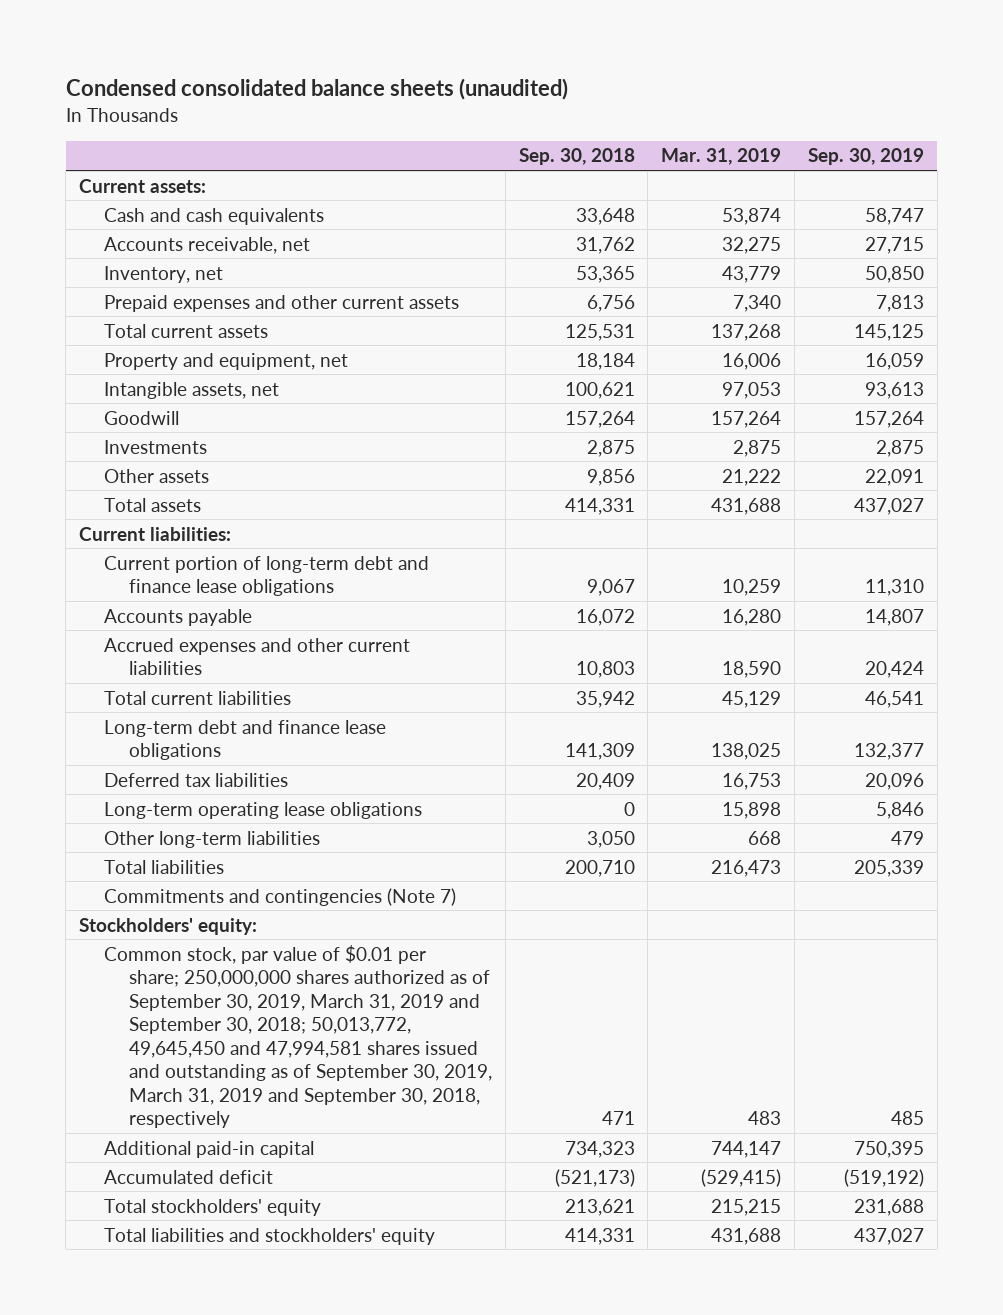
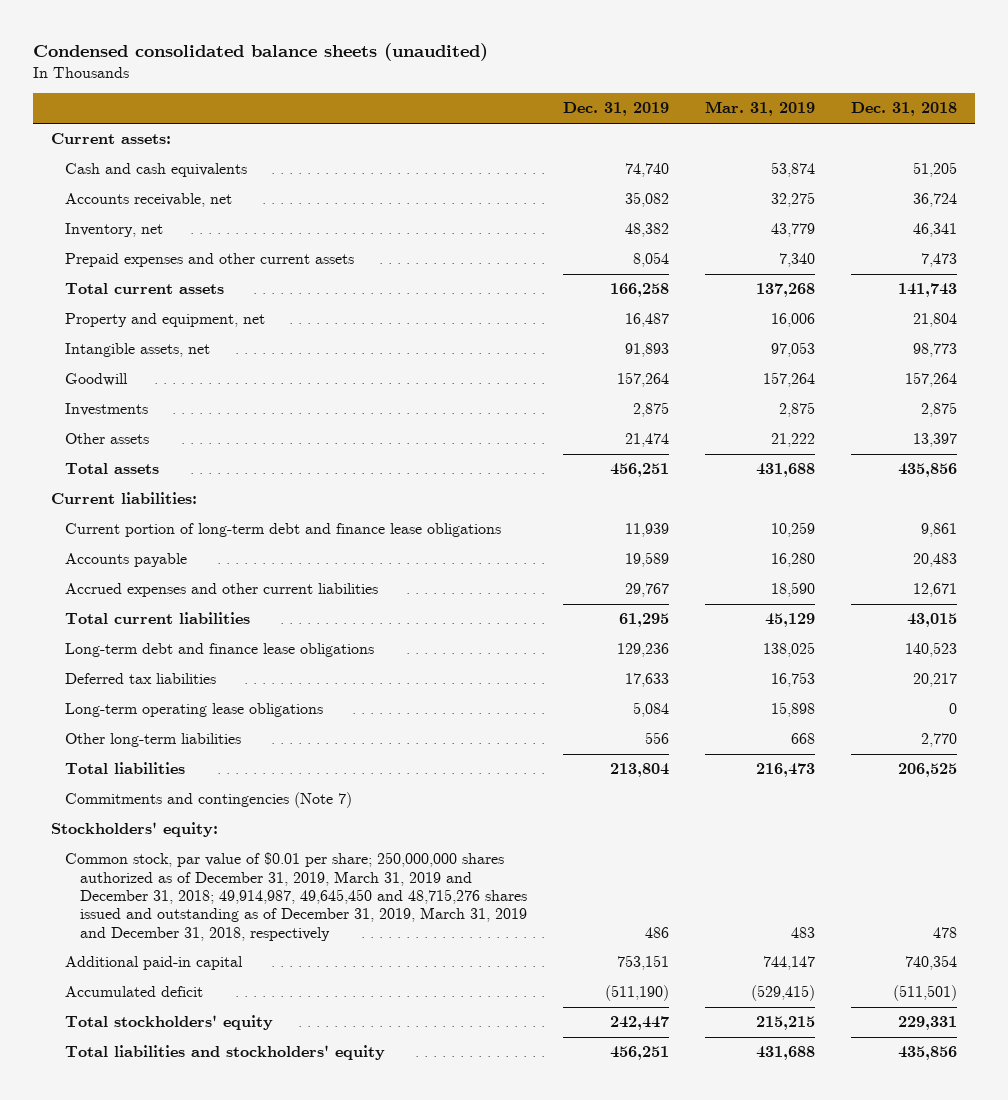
[518,148,635,166] Sep. 30, 2018 -> none
[808,148,925,166] Sep. 30, 2019 -> none
none -> [562,102,669,117] Dec. 31, 2019
none -> [850,102,957,117] Dec. 31, 2018
[104,944,492,1129] Common stock, par value of $0.01 per share; 250,000,000 shares authorized as of September 30, 2019, March 31, 2019 and September 30, 2018; 50,013,772, 49,645,450 and 47,994,581 shares issued and outstanding as of September 30, 2019, March 31, 2019 and September 30, 2018, respectively -> [65,852,527,941] Common stock, par value of $0.01 per share; 250,000,000 shares authorized as of December 31, 2019, March 31, 2019 and December 31, 2018; 49,914,987, 49,645,450 and 48,715,276 shares issued and outstanding as of December 31, 2019, March 31, 2019 and December 31, 2018, respectively

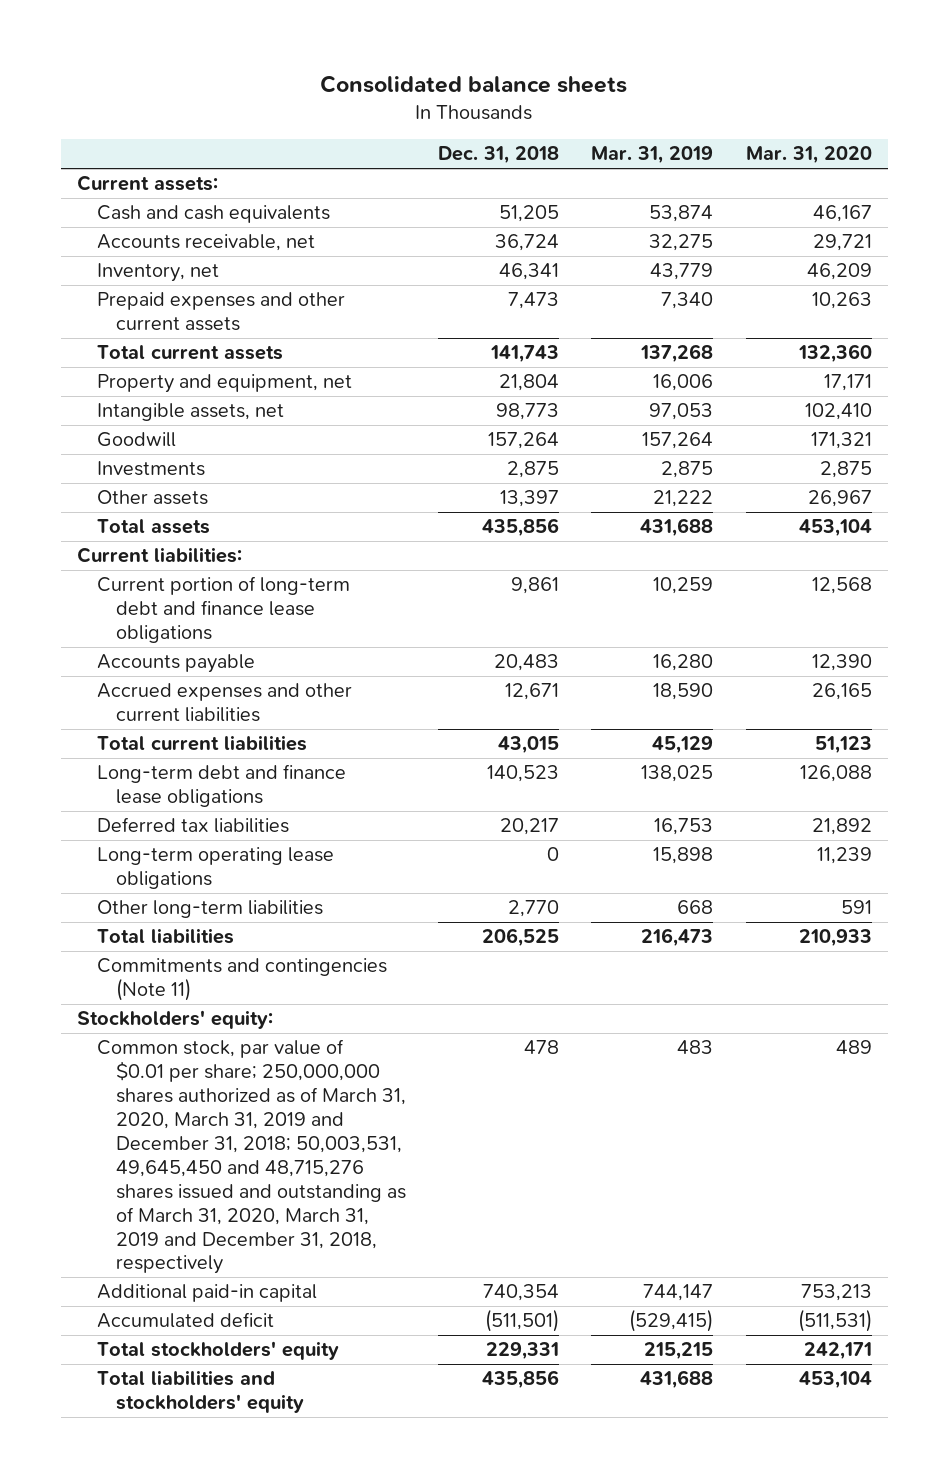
[32,42,488,61] Condensed consolidated balance sheets (unaudited) -> [320,74,628,93] Consolidated balance sheets
[562,102,669,117] Dec. 31, 2019 -> none
none -> [745,146,872,165] Mar. 31, 2020
[65,792,353,809] Commitments and contingencies (Note 7) -> [96,958,387,1002] Commitments and contingencies (Note 11)
[65,852,527,941] Common stock, par value of $0.01 per share; 250,000,000 shares authorized as of December 31, 2019, March 31, 2019 and December 31, 2018; 49,914,987, 49,645,450 and 48,715,276 shares issued and outstanding as of December 31, 2019, March 31, 2019 and December 31, 2018, respectively -> [96,1039,407,1275] Common stock, par value of $0.01 per share; 250,000,000 shares authorized as of March 31, 2020, March 31, 2019 and December 31, 2018; 50,003,531, 49,645,450 and 48,715,276 shares issued and outstanding as of March 31, 2020, March 31, 2019 and December 31, 2018, respectively

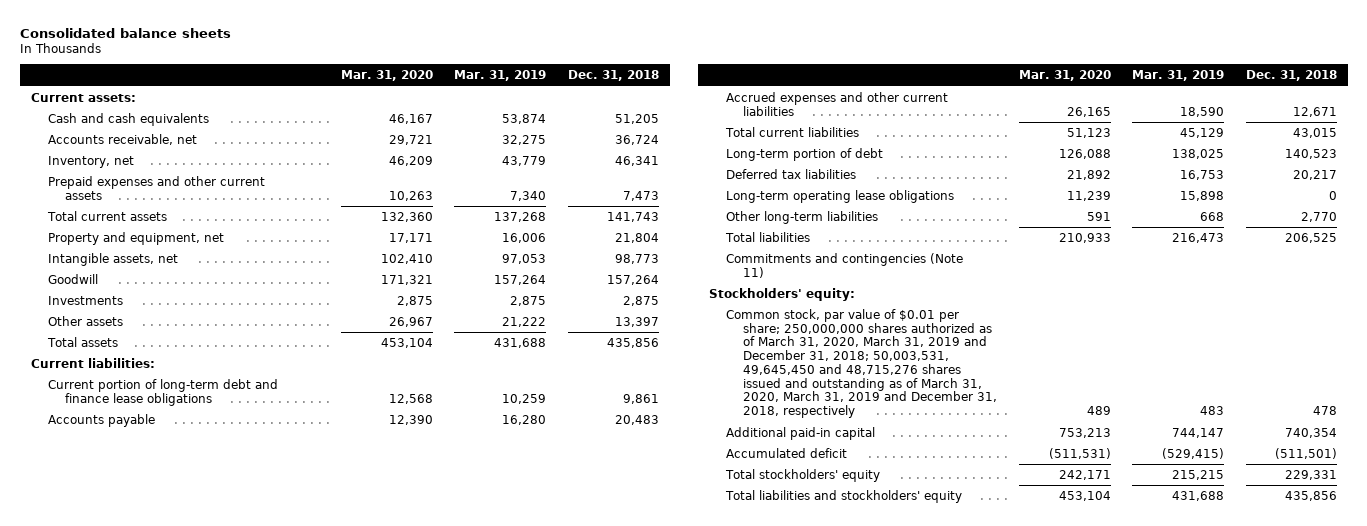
[96,764,346,808] Long-term debt and finance lease obligations -> [725,147,883,161] Long-term portion of debt

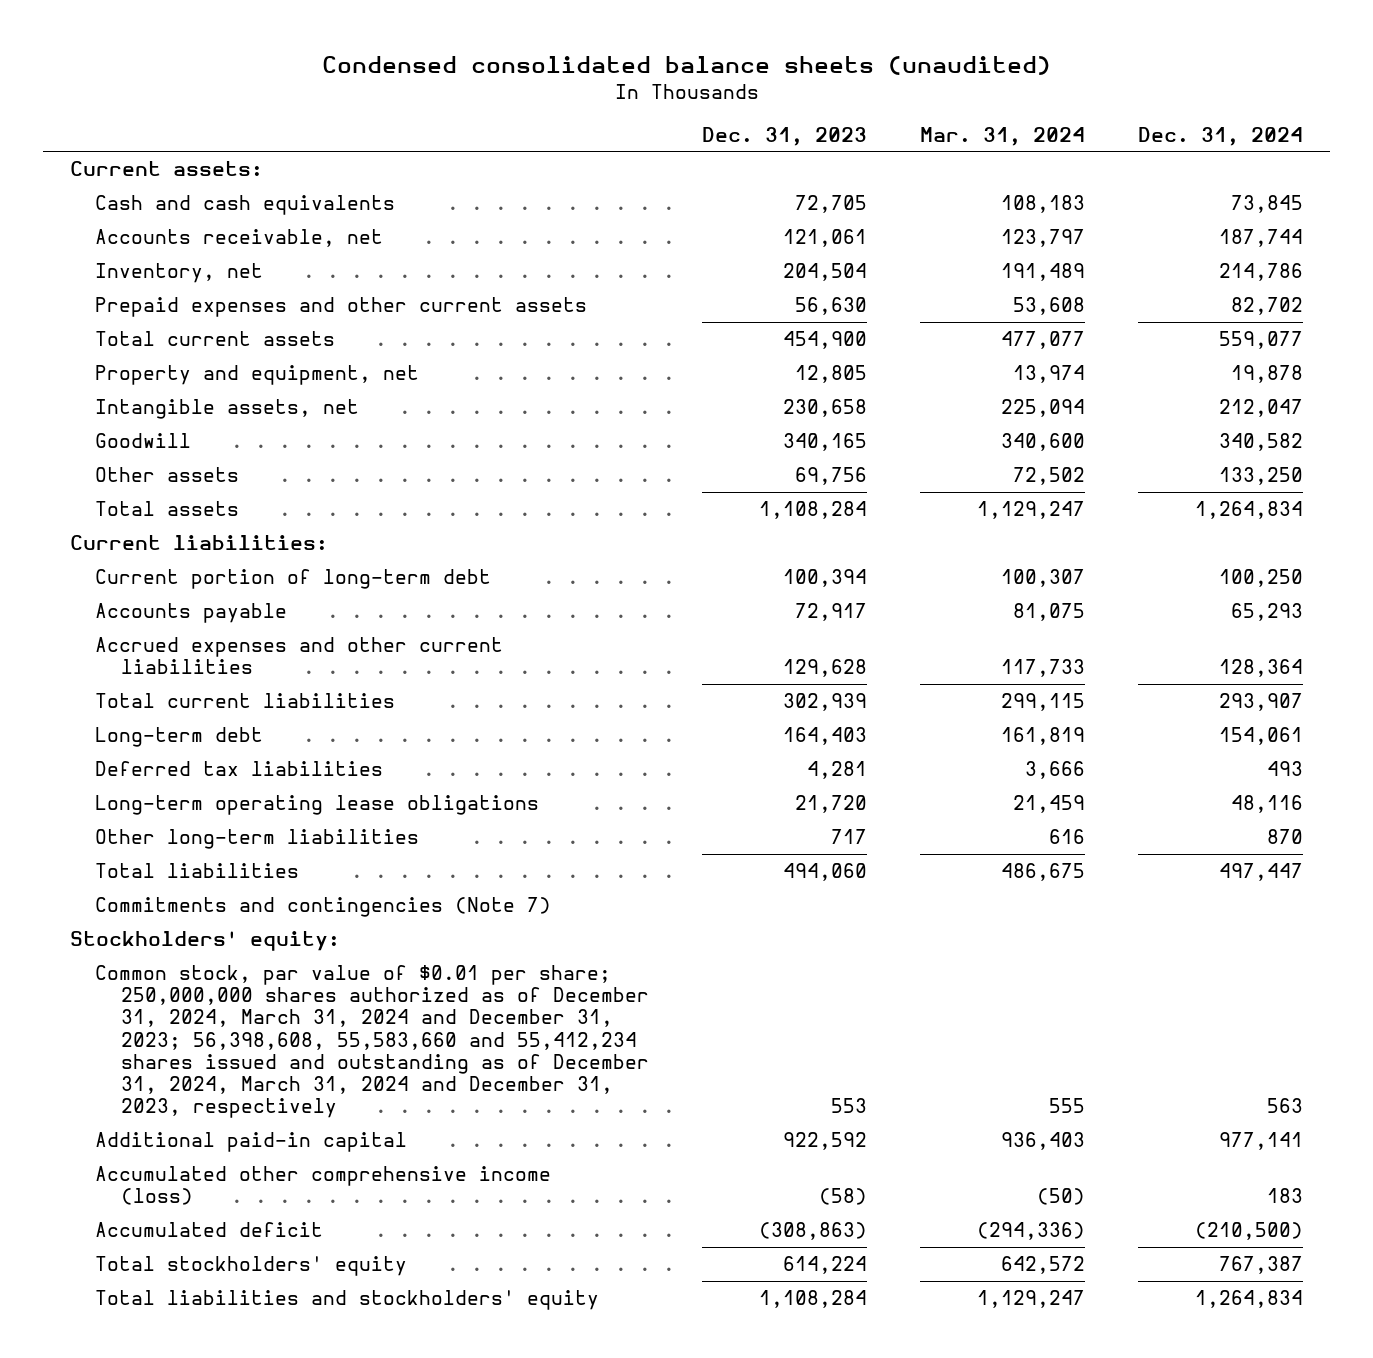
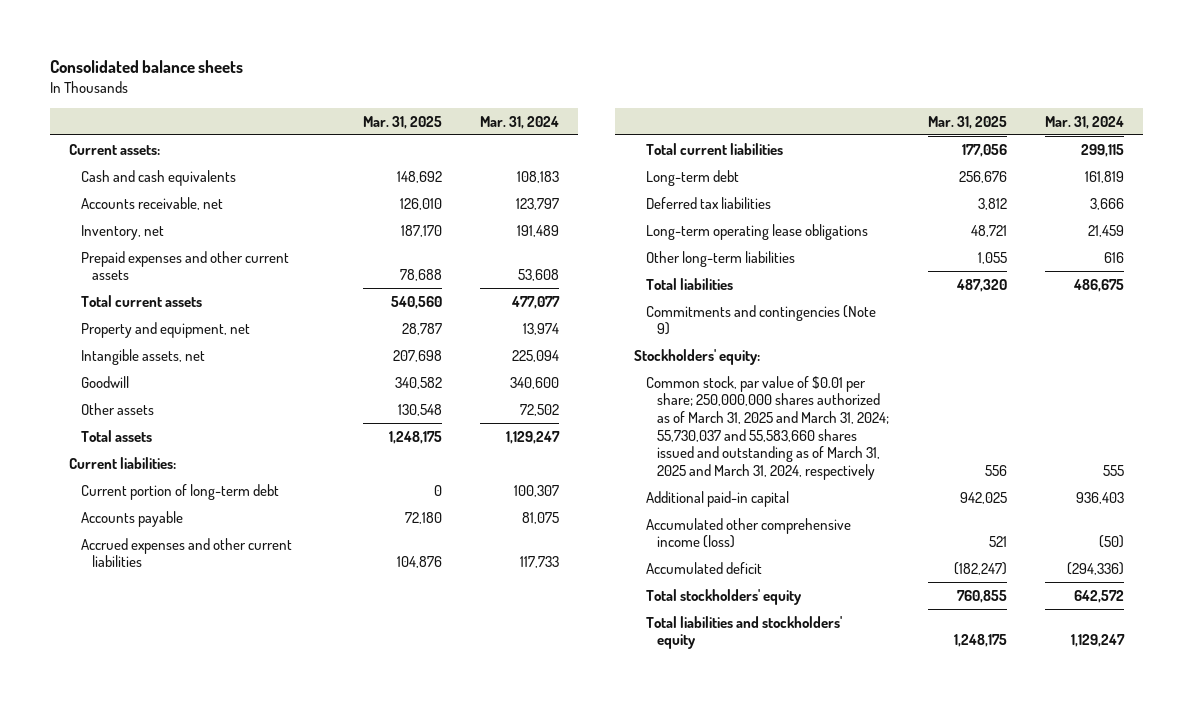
[321,56,1051,76] Condensed consolidated balance sheets (unaudited) -> [50,60,244,74] Consolidated balance sheets
[701,126,867,146] Dec. 31, 2023 -> none
[1138,126,1304,146] Dec. 31, 2024 -> none
none -> [362,115,442,129] Mar. 31, 2025
[95,897,552,918] Commitments and contingencies (Note 7) -> [645,304,876,336] Commitments and contingencies (Note 9)
[95,965,649,1119] Common stock, par value of $0.01 per share; 250,000,000 shares authorized as of December 31, 2024, March 31, 2024 and December 31, 2023; 56,398,608, 55,583,660 and 55,412,234 shares issued and outstanding as of December 31, 2024, March 31, 2024 and December 31, 2023, respectively -> [645,375,890,481] Common stock, par value of $0.01 per share; 250,000,000 shares authorized as of March 31, 2025 and March 31, 2024; 55,730,037 and 55,583,660 shares issued and outstanding as of March 31, 2025 and March 31, 2024, respectively

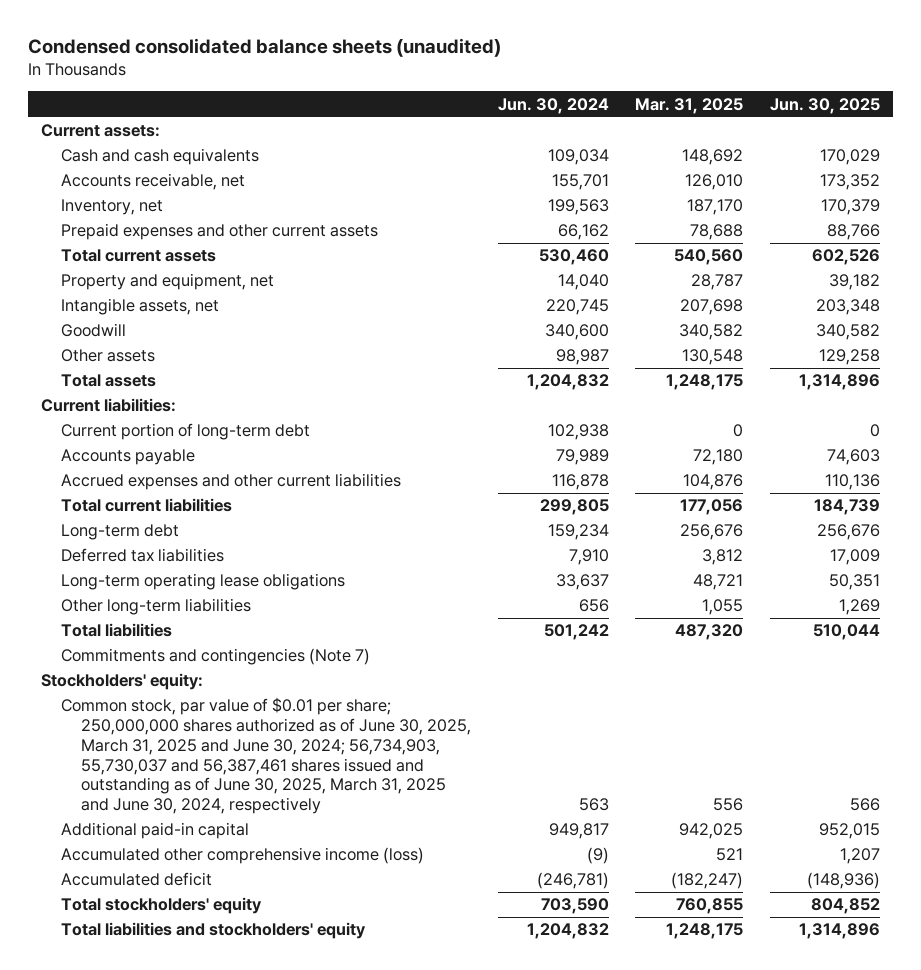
[50,60,244,74] Consolidated balance sheets -> [27,37,501,57] Condensed consolidated balance sheets (unaudited)
[479,115,559,129] Mar. 31, 2024 -> none
none -> [497,97,609,114] Jun. 30, 2024
none -> [769,97,880,114] Jun. 30, 2025
[645,304,876,336] Commitments and contingencies (Note 9) -> [61,648,371,666] Commitments and contingencies (Note 7)
[645,375,890,481] Common stock, par value of $0.01 per share; 250,000,000 shares authorized as of March 31, 2025 and March 31, 2024; 55,730,037 and 55,583,660 shares issued and outstanding as of March 31, 2025 and March 31, 2024, respectively -> [61,697,472,815] Common stock, par value of $0.01 per share; 250,000,000 shares authorized as of June 30, 2025, March 31, 2025 and June 30, 2024; 56,734,903, 55,730,037 and 56,387,461 shares issued and outstanding as of June 30, 2025, March 31, 2025 and June 30, 2024, respectively

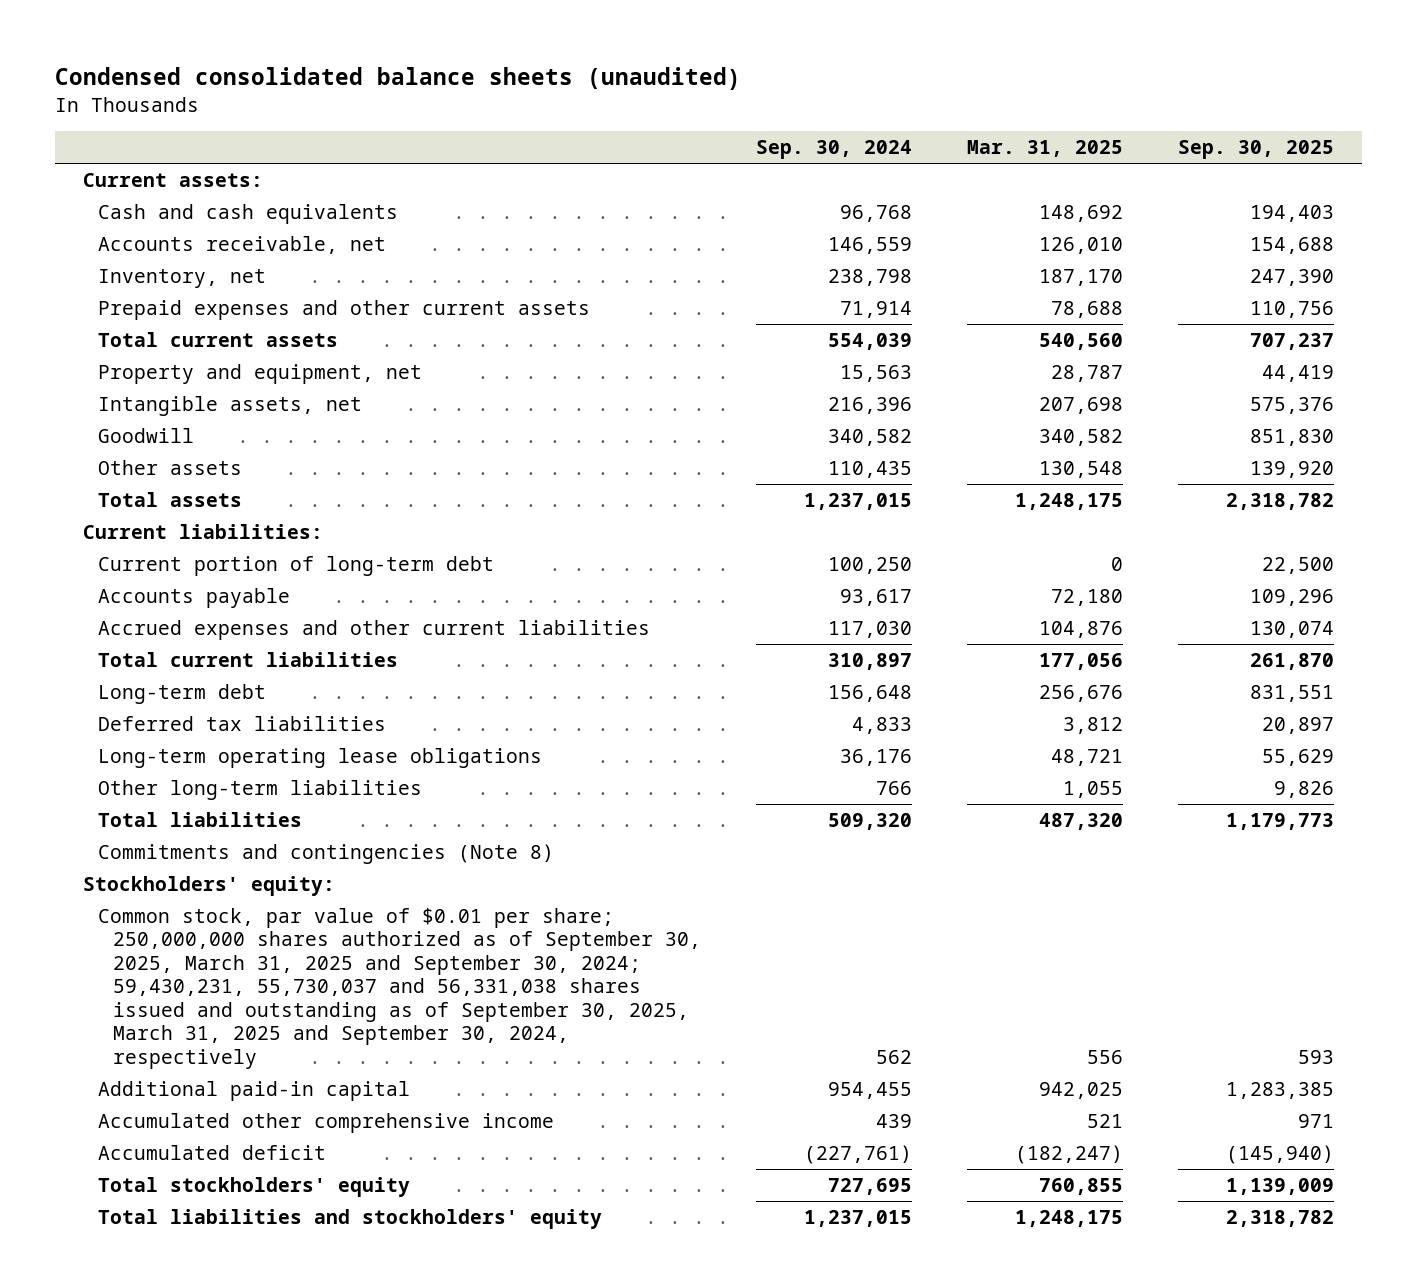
[497,97,609,114] Jun. 30, 2024 -> none
[769,97,880,114] Jun. 30, 2025 -> none
none -> [756,140,913,160] Sep. 30, 2024
none -> [1178,140,1335,160] Sep. 30, 2025
[61,648,371,666] Commitments and contingencies (Note 7) -> [97,843,554,864] Commitments and contingencies (Note 8)
[61,697,472,815] Common stock, par value of $0.01 per share; 250,000,000 shares authorized as of June 30, 2025, March 31, 2025 and June 30, 2024; 56,734,903, 55,730,037 and 56,387,461 shares issued and outstanding as of June 30, 2025, March 31, 2025 and June 30, 2024, respectively -> [97,907,702,1069] Common stock, par value of $0.01 per share; 250,000,000 shares authorized as of September 30, 2025, March 31, 2025 and September 30, 2024; 59,430,231, 55,730,037 and 56,331,038 shares issued and outstanding as of September 30, 2025, March 31, 2025 and September 30, 2024, respectively
[61,847,425,865] Accumulated other comprehensive income (loss) -> [97,1112,554,1133] Accumulated other comprehensive income

